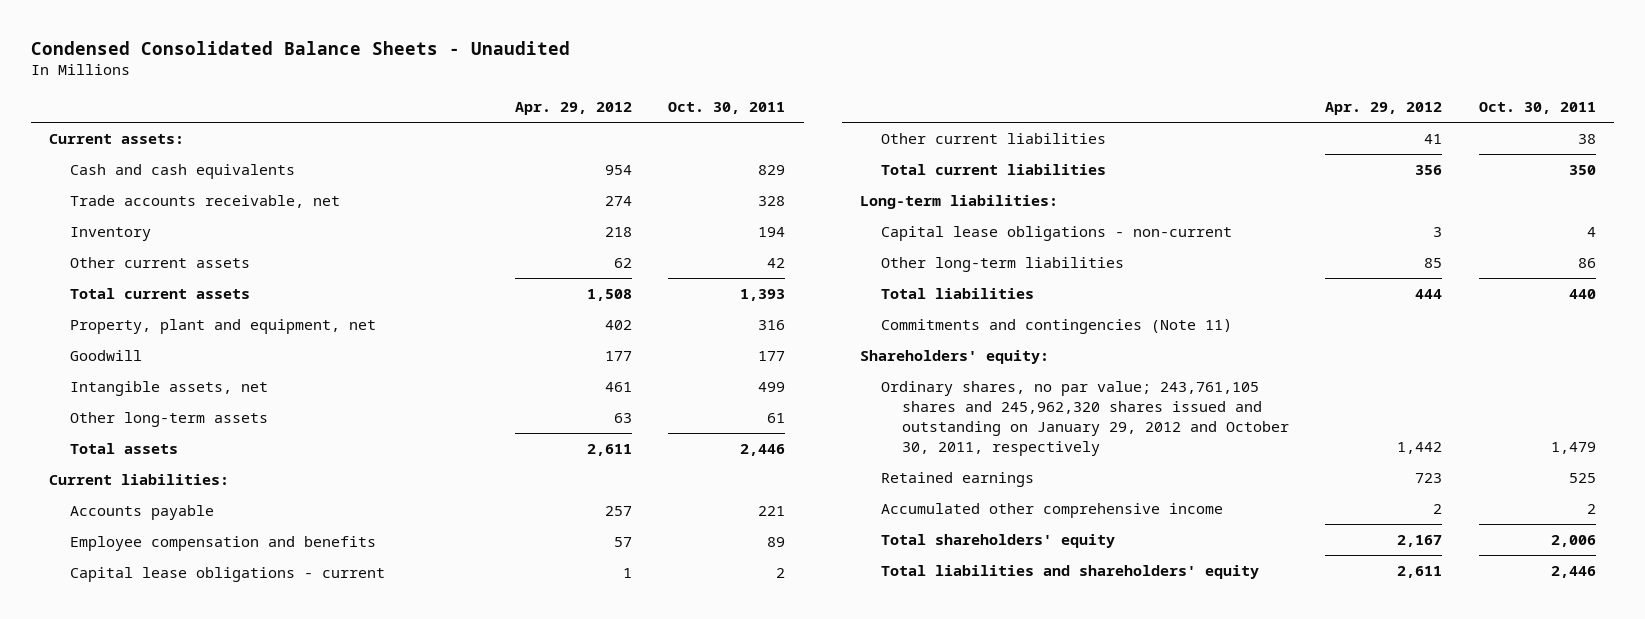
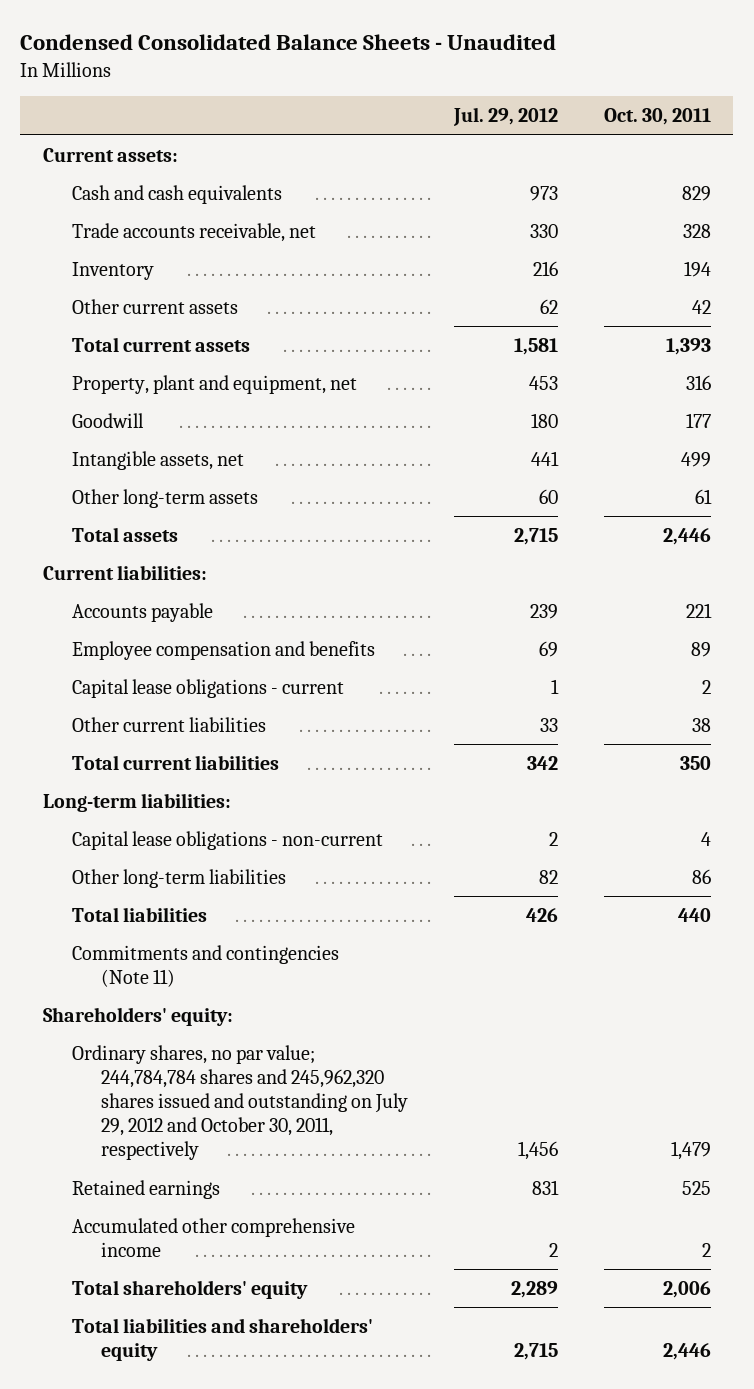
[514,101,632,115] Apr. 29, 2012 -> none
none -> [452,107,558,127] Jul. 29, 2012
[880,381,1289,456] Ordinary shares, no par value; 243,761,105 shares and 245,962,320 shares issued and outstanding on January 29, 2012 and October 30, 2011, respectively -> [71,1044,408,1160] Ordinary shares, no par value; 244,784,784 shares and 245,962,320 shares issued and outstanding on July 29, 2012 and October 30, 2011, respectively

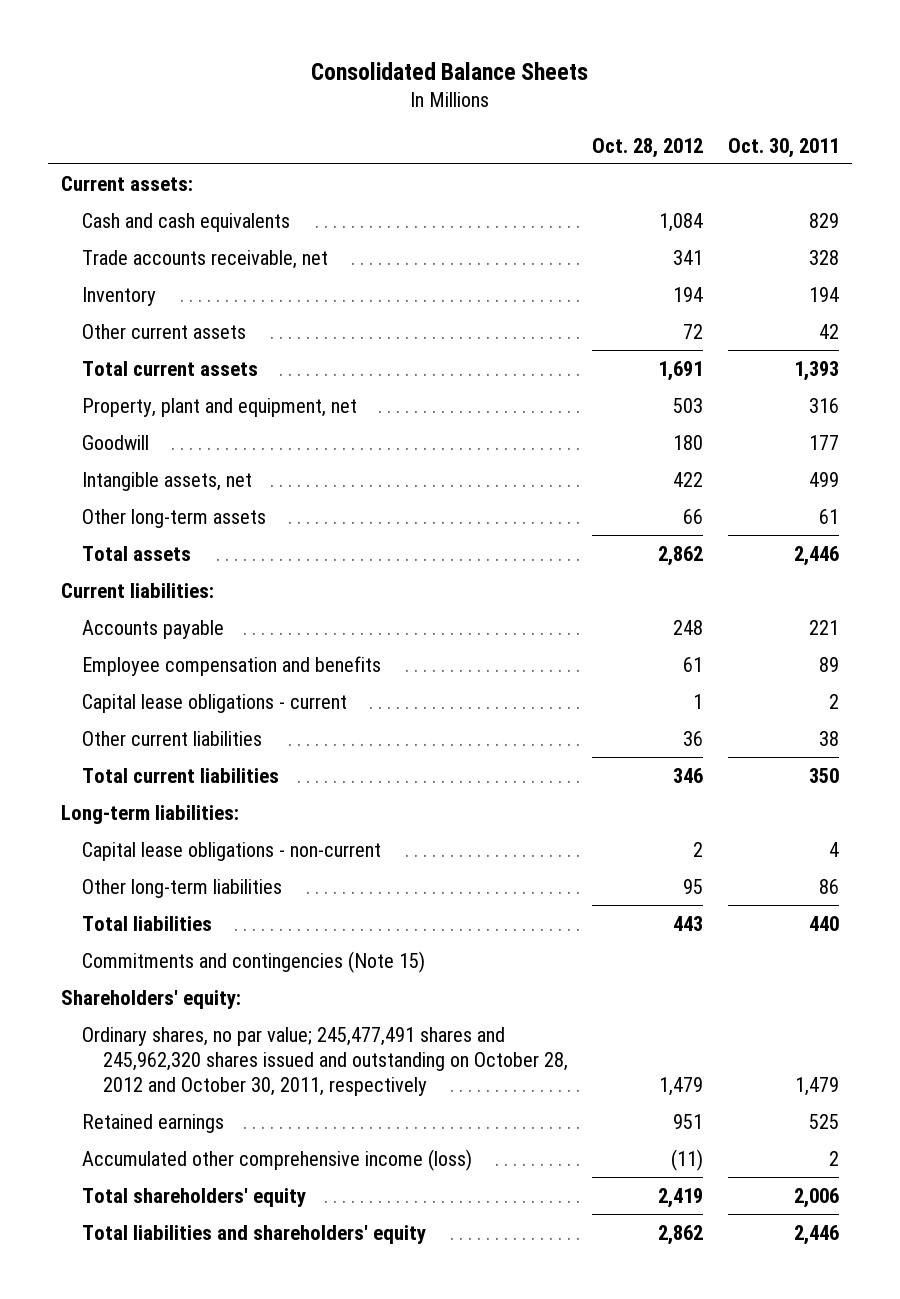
[20,34,557,51] Condensed Consolidated Balance Sheets - Unaudited -> [310,61,588,80] Consolidated Balance Sheets
[452,107,558,127] Jul. 29, 2012 -> none
none -> [592,137,704,158] Oct. 28, 2012
[71,944,339,987] Commitments and contingencies (Note 11) -> [81,950,425,973] Commitments and contingencies (Note 15)
[71,1044,408,1160] Ordinary shares, no par value; 244,784,784 shares and 245,962,320 shares issued and outstanding on July 29, 2012 and October 30, 2011, respectively -> [81,1026,568,1096] Ordinary shares, no par value; 245,477,491 shares and 245,962,320 shares issued and outstanding on October 28, 2012 and October 30, 2011, respectively
[71,1217,355,1257] Accumulated other comprehensive income -> [81,1148,472,1171] Accumulated other comprehensive income (loss)

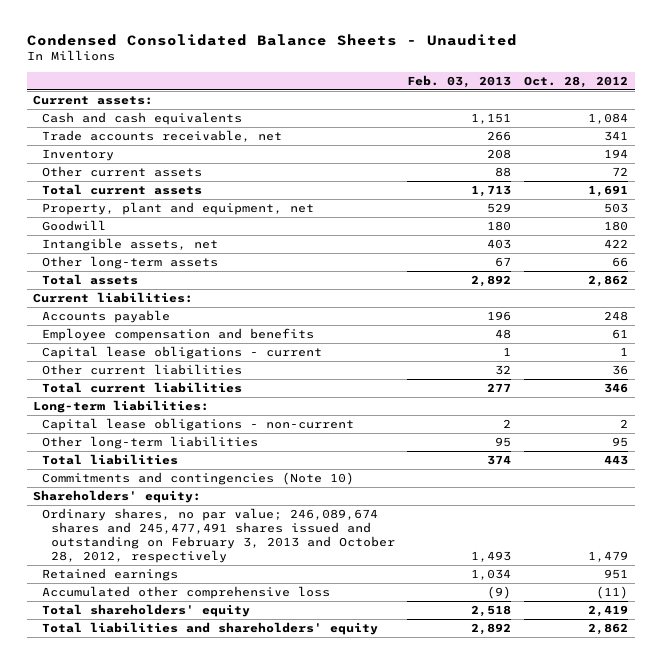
[310,61,588,80] Consolidated Balance Sheets -> [26,33,517,46] Condensed Consolidated Balance Sheets - Unaudited
[728,137,840,158] Oct. 30, 2011 -> none
none -> [407,74,512,88] Feb. 03, 2013
[81,950,425,973] Commitments and contingencies (Note 15) -> [41,471,354,485] Commitments and contingencies (Note 10)
[81,1026,568,1096] Ordinary shares, no par value; 245,477,491 shares and 245,962,320 shares issued and outstanding on October 28, 2012 and October 30, 2011, respectively -> [41,507,395,564] Ordinary shares, no par value; 246,089,674 shares and 245,477,491 shares issued and outstanding on February 3, 2013 and October 28, 2012, respectively
[81,1148,472,1171] Accumulated other comprehensive income (loss) -> [41,585,330,599] Accumulated other comprehensive loss

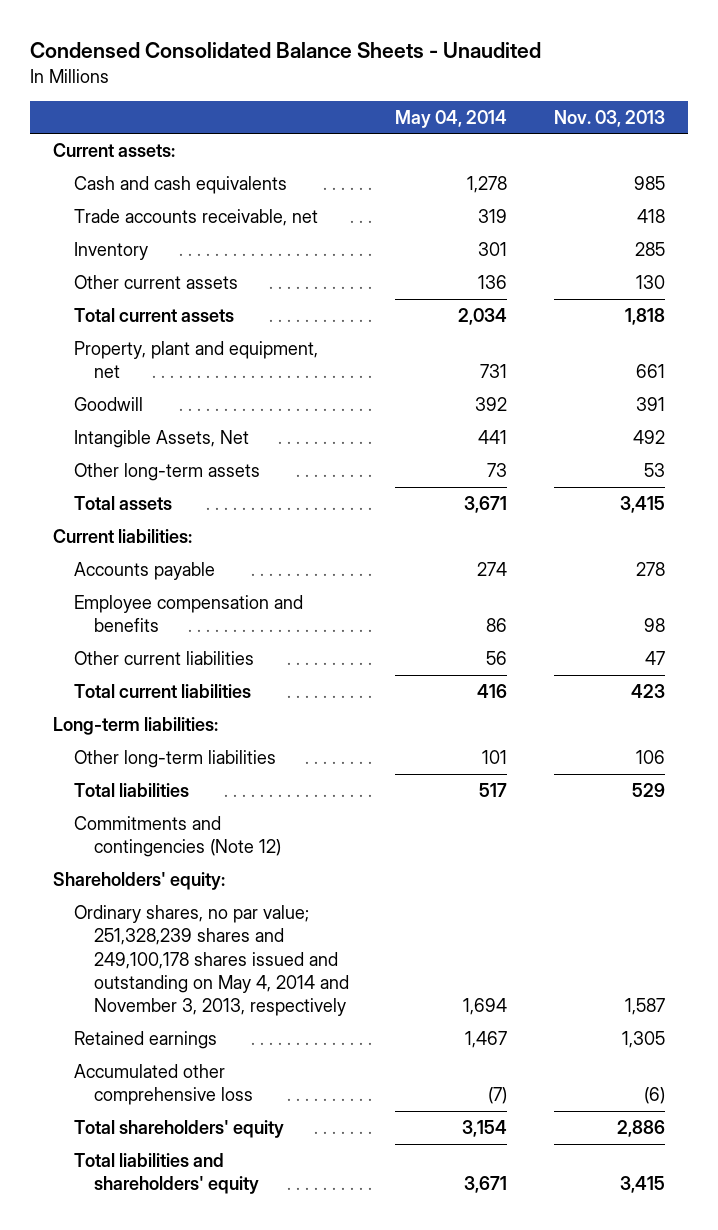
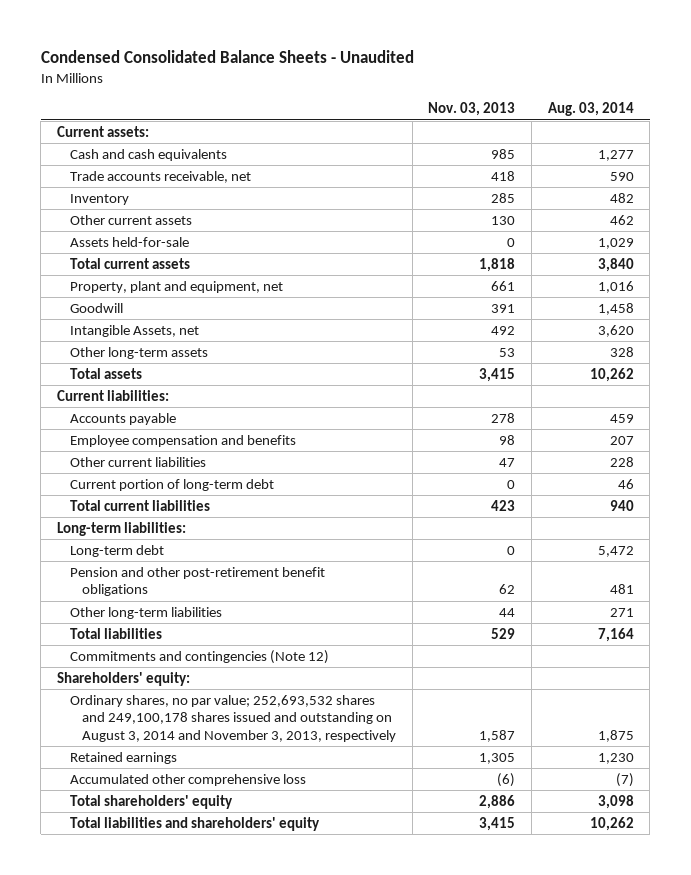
[395,109,508,128] May 04, 2014 -> none
none -> [547,102,634,117] Aug. 03, 2014
none -> [69,236,189,247] Assets held-for-sale
[73,429,249,448] Intangible Assets, Net -> [69,324,199,337] Intangible Assets, net
none -> [69,478,274,491] Current portion of long-term debt
none -> [69,544,164,557] Long-term debt
none -> [69,566,325,597] Pension and other post-retirement benefit obligations
[635,749,665,764] 106 -> [499,607,516,617] 44
[73,904,350,1017] Ordinary shares, no par value; 251,328,239 shares and 249,100,178 shares issued and outstanding on May 4, 2014 and November 3, 2013, respectively -> [69,694,397,742] Ordinary shares, no par value; 252,693,532 shares and 249,100,178 shares issued and outstanding on August 3, 2014 and November 3, 2013, respectively

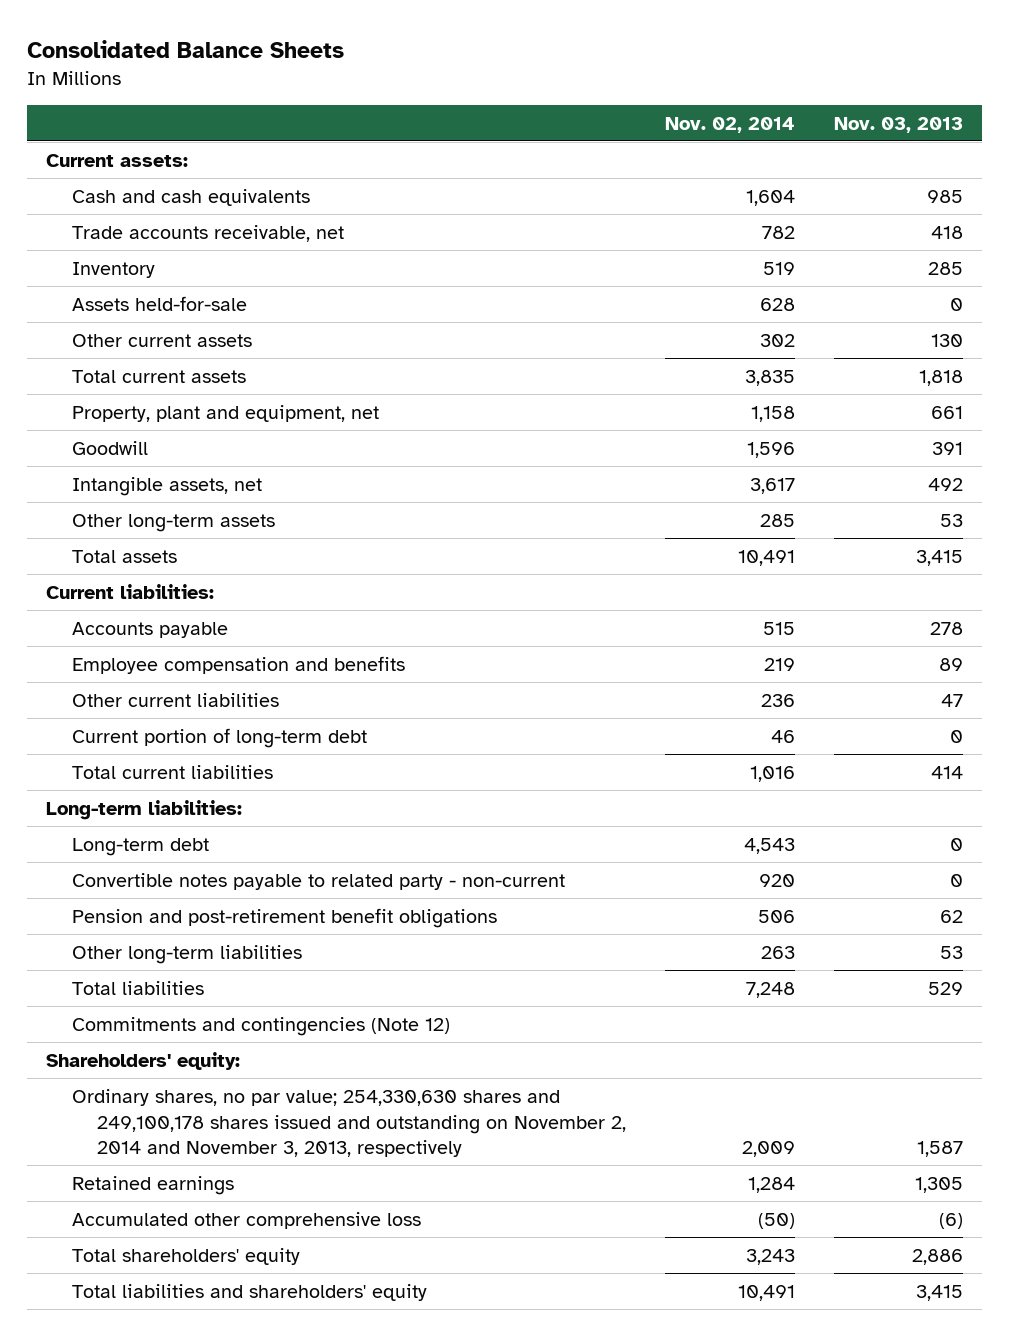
[40,50,414,64] Condensed Consolidated Balance Sheets - Unaudited -> [26,40,344,59] Consolidated Balance Sheets
[547,102,634,117] Aug. 03, 2014 -> none
none -> [664,116,795,133] Nov. 02, 2014
[69,214,192,225] Other current assets -> [71,333,252,347] Other current assets
[69,324,199,337] Intangible Assets, net -> [71,476,262,496] Intangible assets, net
[499,434,516,445] 98 -> [938,657,963,671] 89
[491,499,516,511] 423 -> [930,765,963,779] 414
none -> [71,872,565,890] Convertible notes payable to related party - non-current
[69,566,325,597] Pension and other post-retirement benefit obligations -> [71,907,497,928] Pension and post-retirement benefit obligations
[499,607,516,617] 44 -> [939,945,963,959] 53
[69,694,397,742] Ordinary shares, no par value; 252,693,532 shares and 249,100,178 shares issued and outstanding on August 3, 2014 and November 3, 2013, respectively -> [71,1088,627,1158] Ordinary shares, no par value; 254,330,630 shares and 249,100,178 shares issued and outstanding on November 2, 2014 and November 3, 2013, respectively

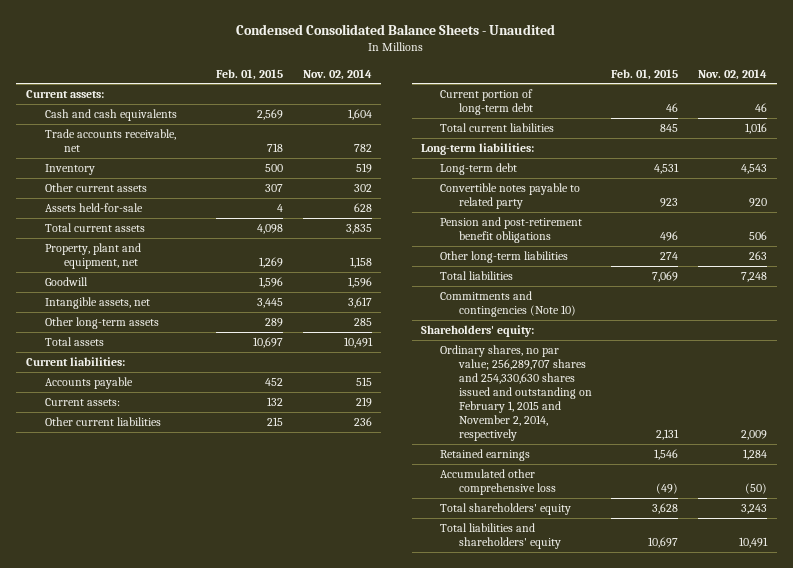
[26,40,344,59] Consolidated Balance Sheets -> [236,23,556,35] Condensed Consolidated Balance Sheets - Unaudited
[833,116,963,133] Nov. 03, 2013 -> none
none -> [216,68,284,80] Feb. 01, 2015
[71,295,247,311] Assets held-for-sale -> [44,203,143,213] Assets held-for-sale
[71,655,405,674] Employee compensation and benefits -> [44,398,120,407] Current assets:
[71,872,565,890] Convertible notes payable to related party - non-current -> [440,183,581,210] Convertible notes payable to related party
[71,1016,450,1036] Commitments and contingencies (Note 12) -> [440,291,577,318] Commitments and contingencies (Note 10)
[71,1088,627,1158] Ordinary shares, no par value; 254,330,630 shares and 249,100,178 shares issued and outstanding on November 2, 2014 and November 3, 2013, respectively -> [440,345,593,441] Ordinary shares, no par value; 256,289,707 shares and 254,330,630 shares issued and outstanding on February 1, 2015 and November 2, 2014, respectively

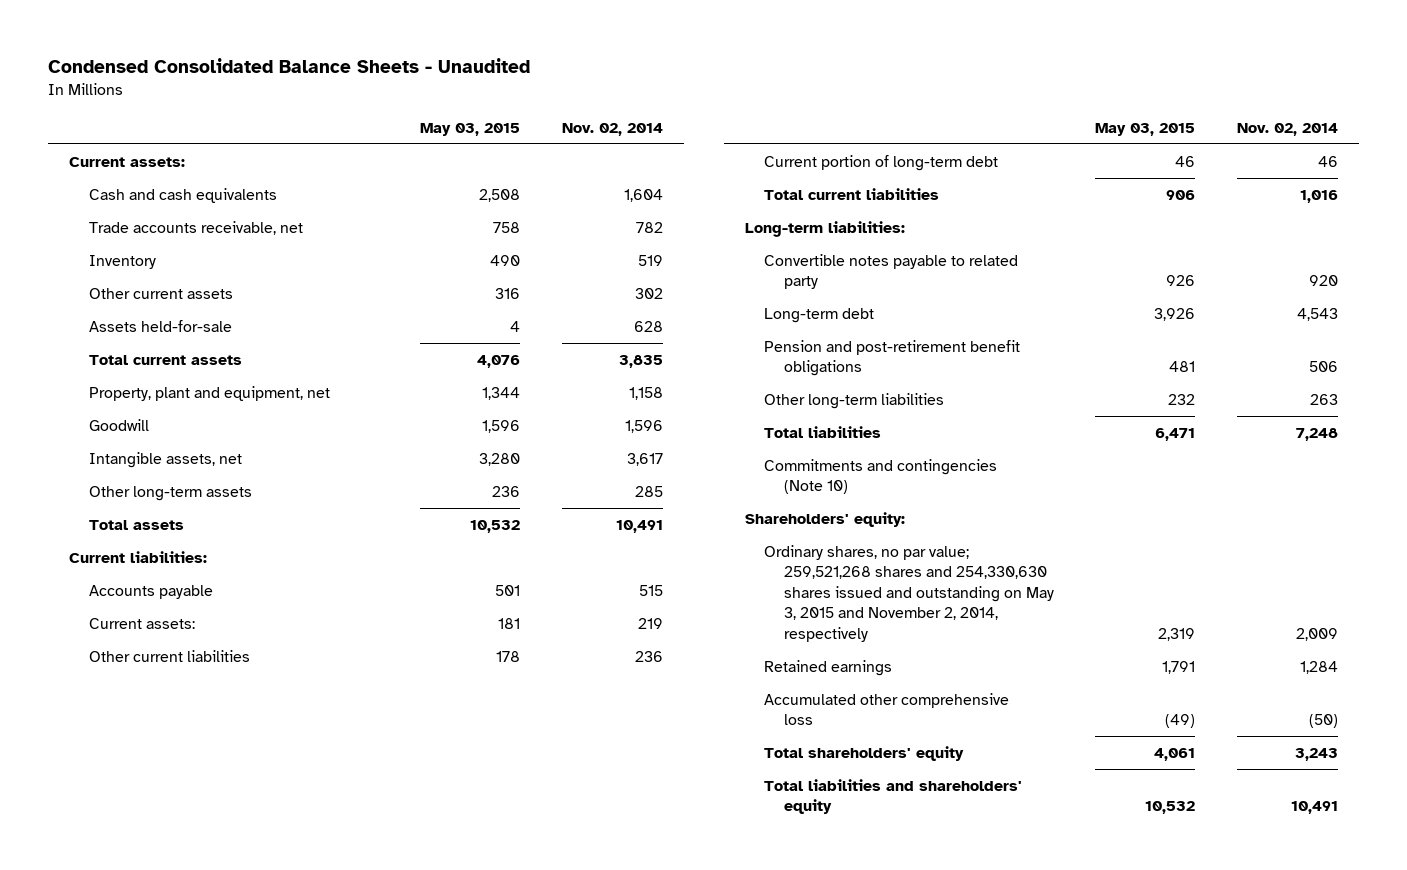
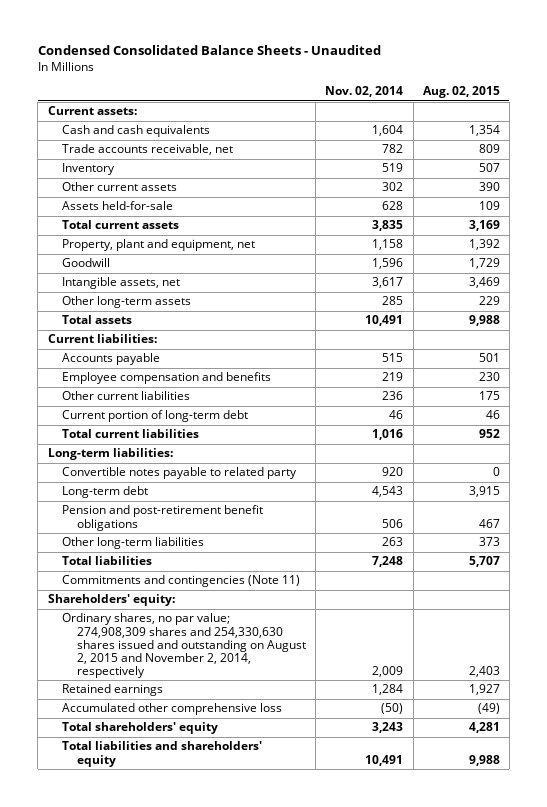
[420,122,521,136] May 03, 2015 -> none
none -> [422,86,500,99] Aug. 02, 2015
[88,617,195,629] Current assets: -> [62,372,272,385] Employee compensation and benefits
[764,458,998,495] Commitments and contingencies (Note 10) -> [62,575,301,588] Commitments and contingencies (Note 11)
[764,544,1054,642] Ordinary shares, no par value; 259,521,268 shares and 254,330,630 shares issued and outstanding on May 3, 2015 and November 2, 2014, respectively -> [62,613,306,678] Ordinary shares, no par value; 274,908,309 shares and 254,330,630 shares issued and outstanding on August 2, 2015 and November 2, 2014, respectively

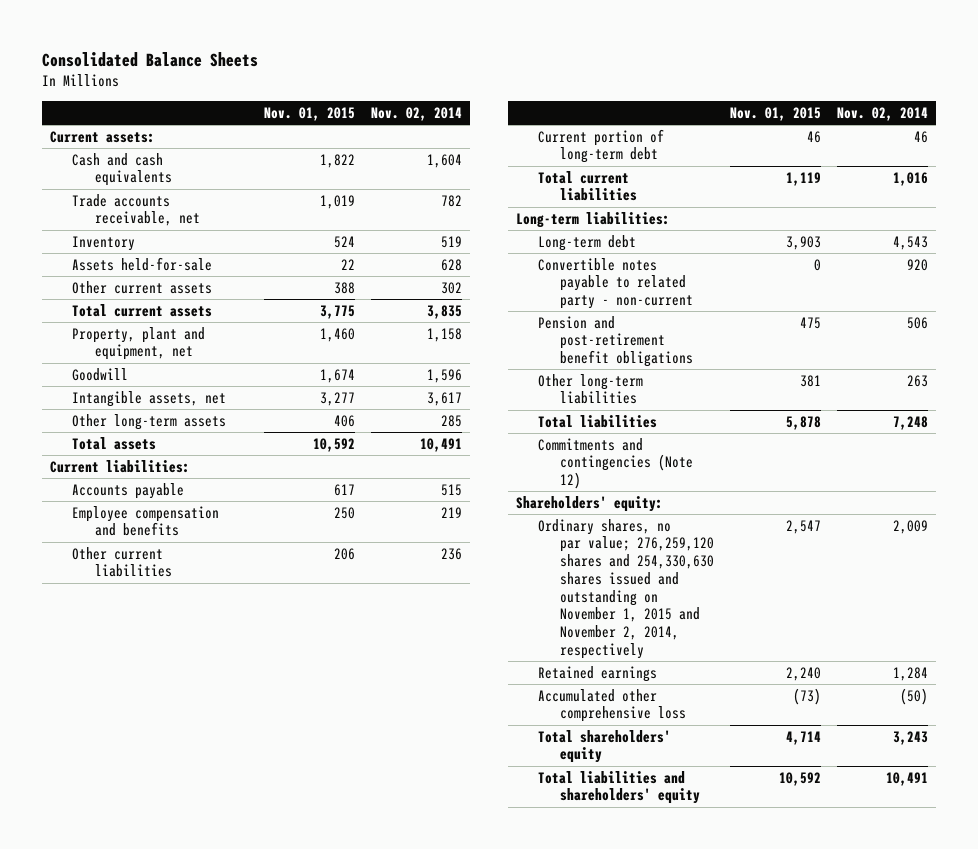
[37,45,381,56] Condensed Consolidated Balance Sheets - Unaudited -> [42,51,259,67] Consolidated Balance Sheets
[422,86,500,99] Aug. 02, 2015 -> none
none -> [264,106,356,121] Nov. 01, 2015
[62,182,178,192] Other current assets -> [72,280,213,294] Other current assets
[62,467,298,480] Convertible notes payable to related party -> none
none -> [538,257,694,310] Convertible notes payable to related party - non-current
[62,575,301,588] Commitments and contingencies (Note 11) -> [538,437,694,490] Commitments and contingencies (Note 12)
[62,613,306,678] Ordinary shares, no par value; 274,908,309 shares and 254,330,630 shares issued and outstanding on August 2, 2015 and November 2, 2014, respectively -> [538,518,715,659] Ordinary shares, no par value; 276,259,120 shares and 254,330,630 shares issued and outstanding on November 1, 2015 and November 2, 2014, respectively

